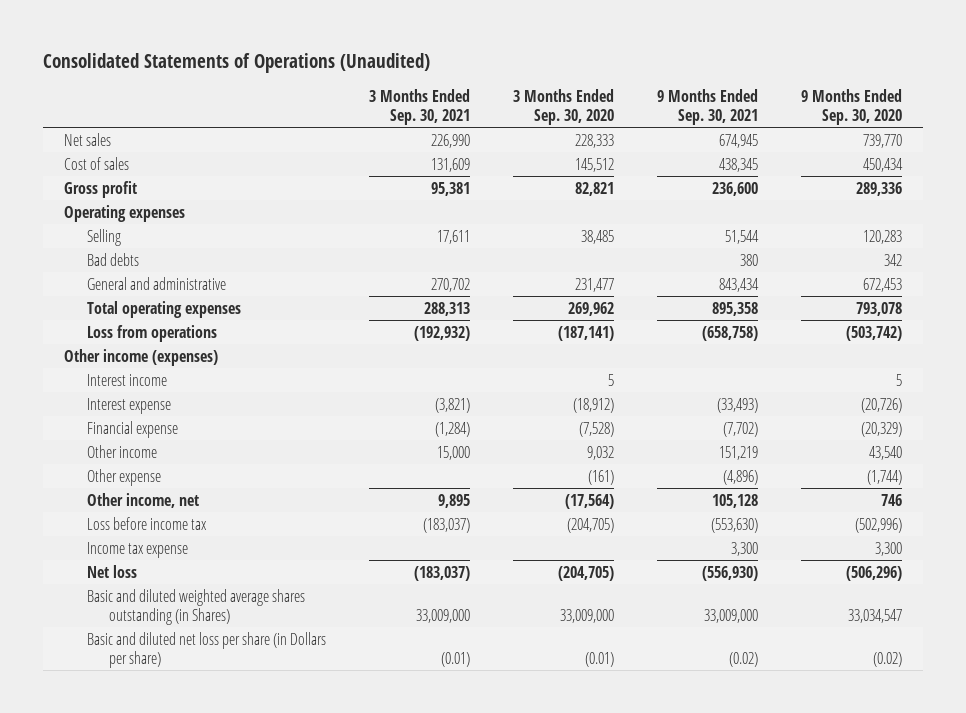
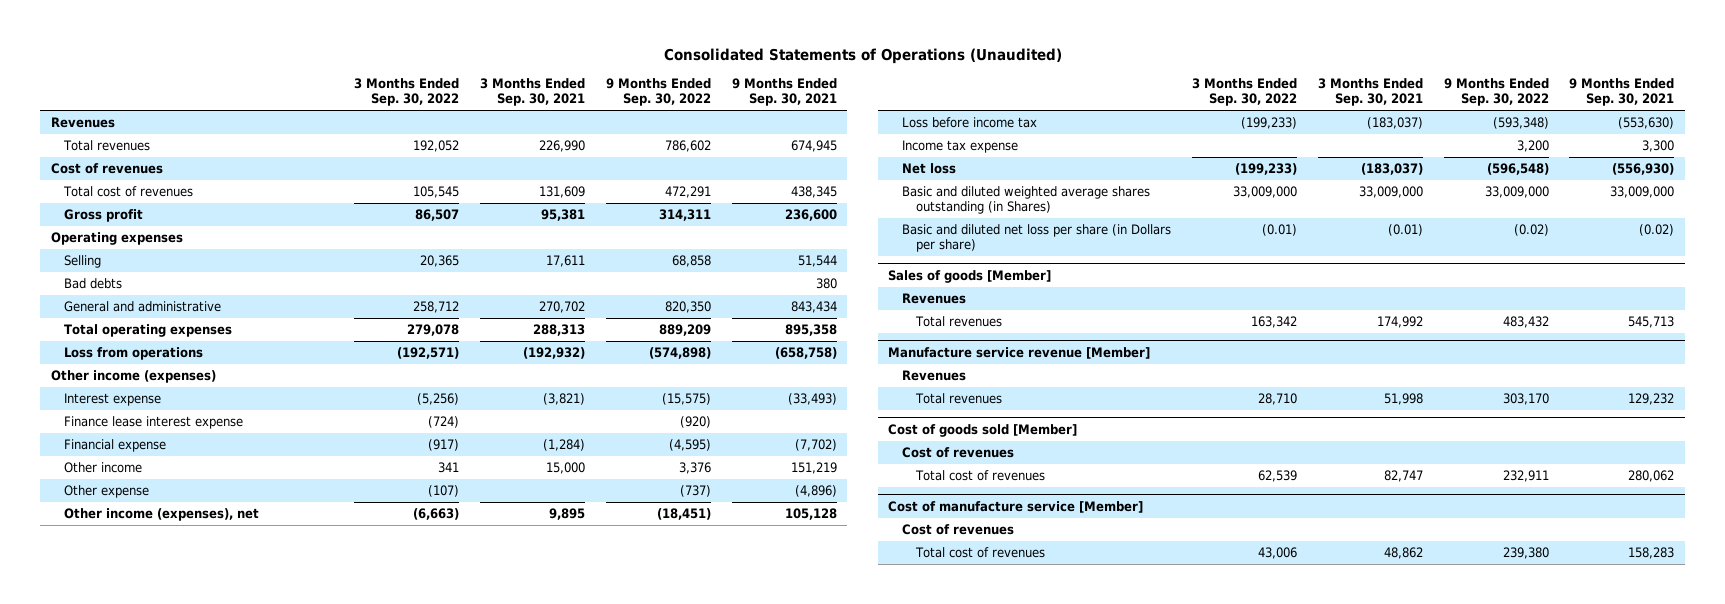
[512,89,614,125] 3 Months Ended Sep. 30, 2020 -> none
[800,89,902,125] 9 Months Ended Sep. 30, 2020 -> none
none -> [354,77,460,107] 3 Months Ended Sep. 30, 2022
none -> [605,77,711,107] 9 Months Ended Sep. 30, 2022
none -> [50,116,115,128] Revenues
[64,132,112,146] Net sales -> [63,139,151,151] Total revenues
none -> [50,162,163,174] Cost of revenues
[64,156,130,170] Cost of sales -> [63,185,194,197] Total cost of revenues
[86,373,167,386] Interest income -> none
none -> [64,415,244,429] Finance lease interest expense
[86,492,199,508] Other income, net -> [64,507,260,521] Other income (expenses), net
none -> [888,269,1052,283] Sales of goods [Member]
none -> [902,292,967,304] Revenues
none -> [914,315,1002,327] Total revenues
none -> [888,346,1151,359] Manufacture service revenue [Member]
none -> [902,369,967,381] Revenues
none -> [914,392,1002,404] Total revenues
none -> [888,423,1078,437] Cost of goods sold [Member]
none -> [902,446,1015,458] Cost of revenues
none -> [914,469,1045,481] Total cost of revenues
none -> [888,500,1144,513] Cost of manufacture service [Member]
none -> [902,523,1015,535] Cost of revenues
none -> [914,546,1045,558] Total cost of revenues

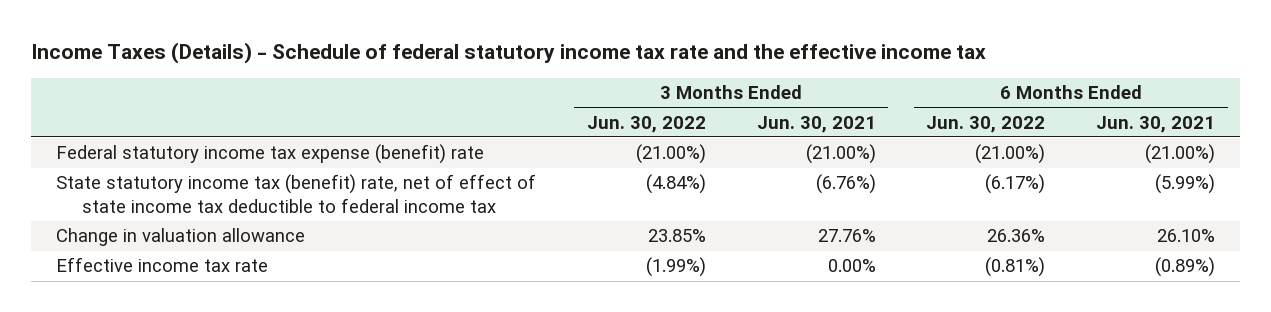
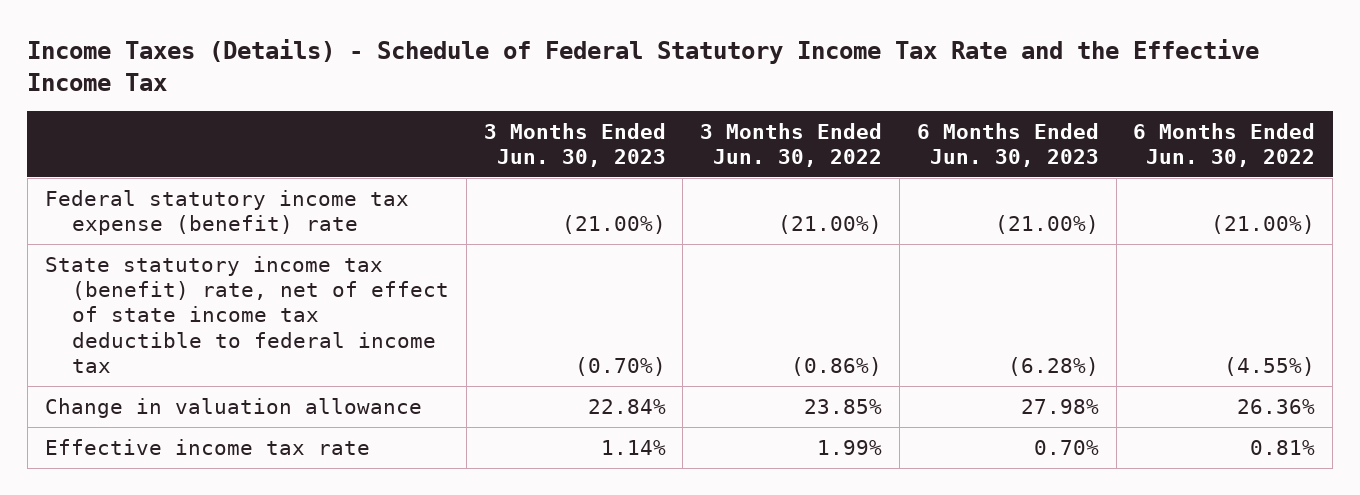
[30,42,986,65] Income Taxes (Details) - Schedule of federal statutory income tax rate and the effective income tax -> [27,38,1260,91] Income Taxes (Details) - Schedule of Federal Statutory Income Tax Rate and the Effective Income Tax
[756,115,876,133] Jun. 30, 2021 -> none
[1096,115,1216,133] Jun. 30, 2021 -> none
none -> [483,122,666,168] 3 Months Ended Jun. 30, 2023
none -> [916,122,1099,168] 6 Months Ended Jun. 30, 2023
[645,174,706,195] (4.84%) -> [791,357,883,377] (0.86%)
[985,174,1046,195] (6.17%) -> [1224,357,1316,377] (4.55%)
[645,257,706,278] (1.99%) -> [817,439,883,455] 1.99%
[985,257,1046,278] (0.81%) -> [1250,439,1316,455] 0.81%

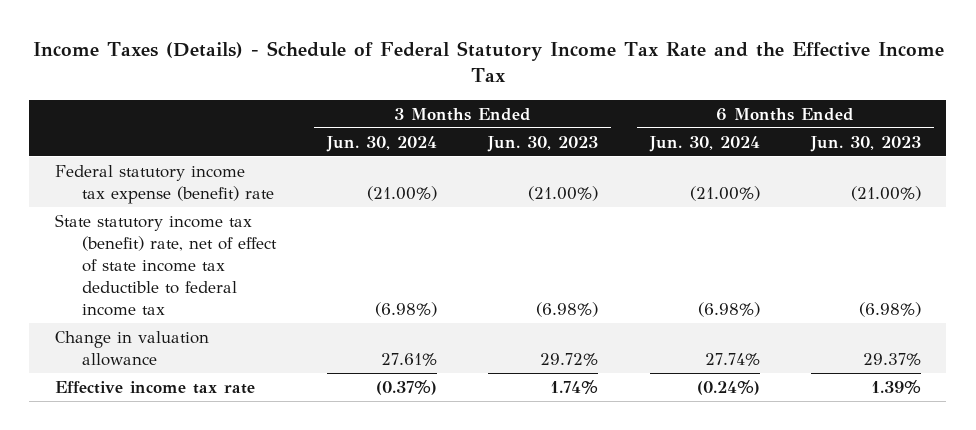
[700,122,883,168] 3 Months Ended Jun. 30, 2022 -> none
[1133,122,1316,168] 6 Months Ended Jun. 30, 2022 -> none
none -> [326,135,438,152] Jun. 30, 2024
none -> [648,135,760,152] Jun. 30, 2024
[574,357,666,377] (0.70%) -> [536,302,599,318] (6.98%)
[1007,357,1099,377] (6.28%) -> [858,302,921,318] (6.98%)
[587,398,666,414] 22.84% -> [540,353,599,367] 29.72%
[1020,398,1099,414] 27.98% -> [862,353,921,367] 29.37%
[600,439,666,455] 1.14% -> [550,380,599,395] 1.74%
[1033,439,1099,455] 0.70% -> [870,380,921,395] 1.39%

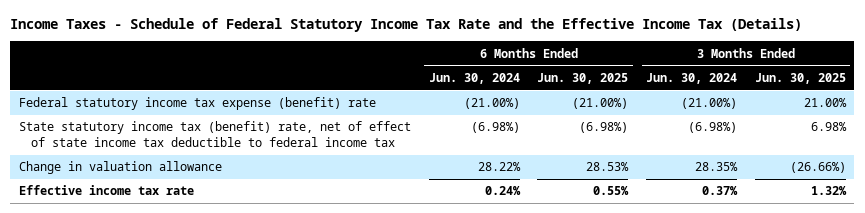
[32,40,944,83] Income Taxes (Details) - Schedule of Federal Statutory Income Tax Rate and the Effective Income Tax -> [10,18,803,33] Income Taxes - Schedule of Federal Statutory Income Tax Rate and the Effective Income Tax (Details)
[487,135,599,152] Jun. 30, 2023 -> none
[809,135,921,152] Jun. 30, 2023 -> none
none -> [537,73,629,85] Jun. 30, 2025
none -> [754,73,846,85] Jun. 30, 2025
[381,353,438,367] 27.61% -> [695,162,739,172] 28.35%
[704,353,760,367] 27.74% -> [477,162,521,172] 28.22%
[376,380,438,396] (0.37%) -> [702,186,739,196] 0.37%
[696,380,760,396] (0.24%) -> [484,186,521,196] 0.24%

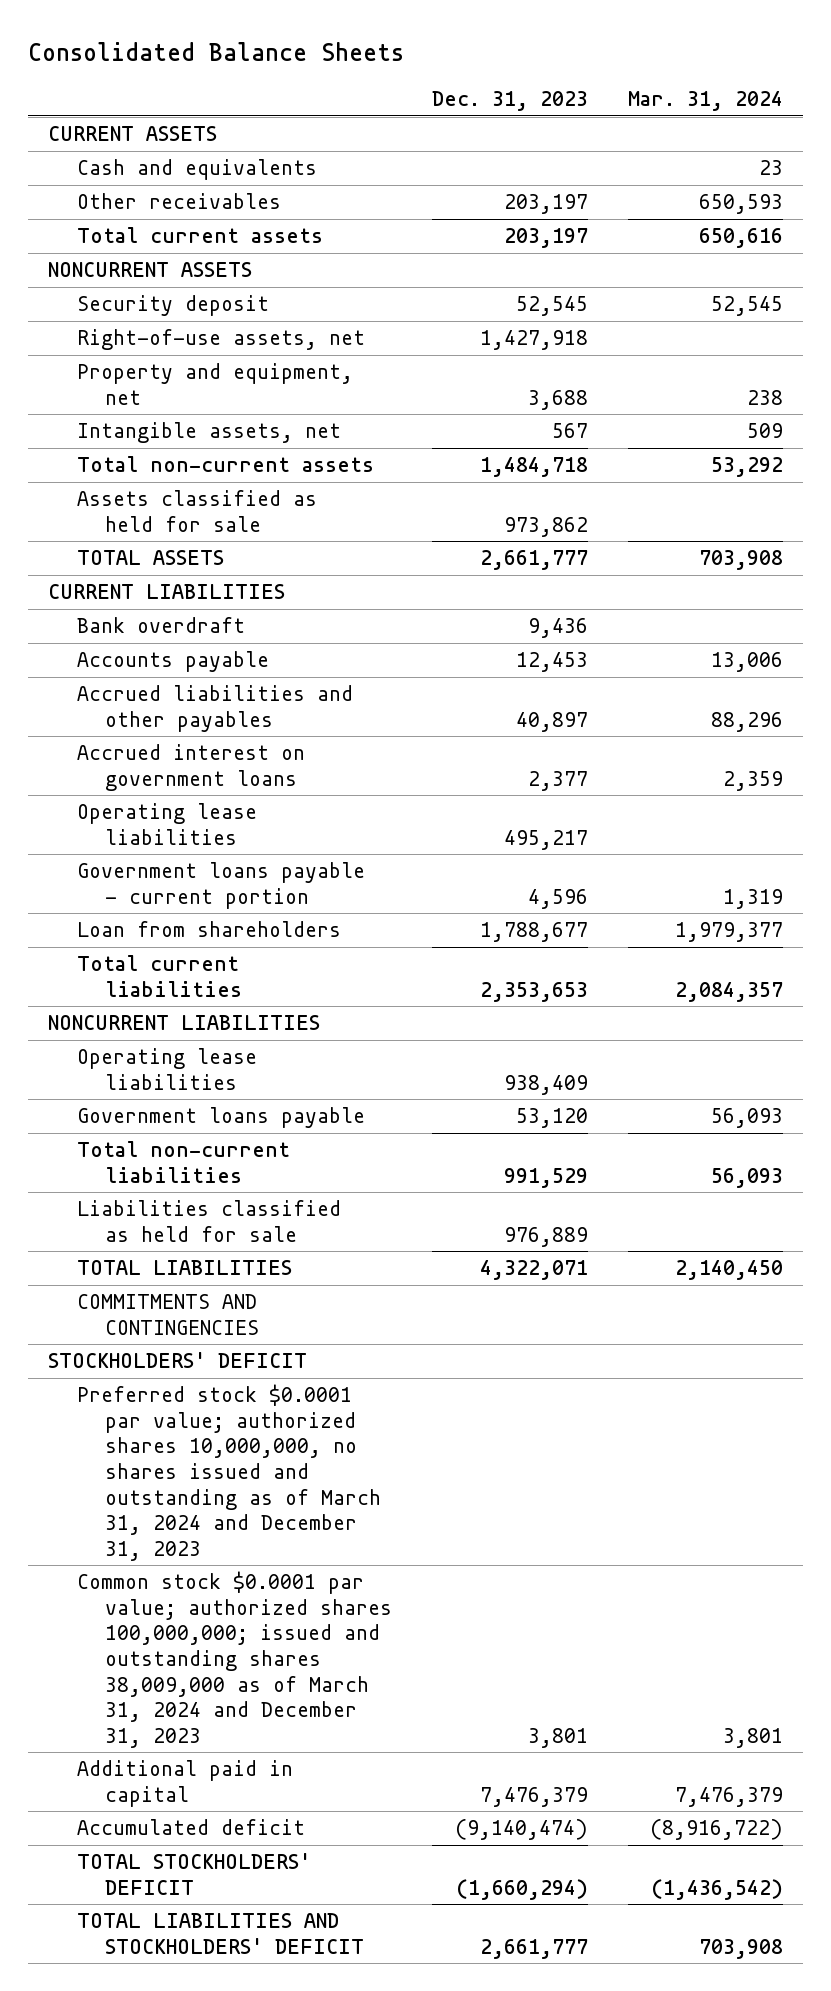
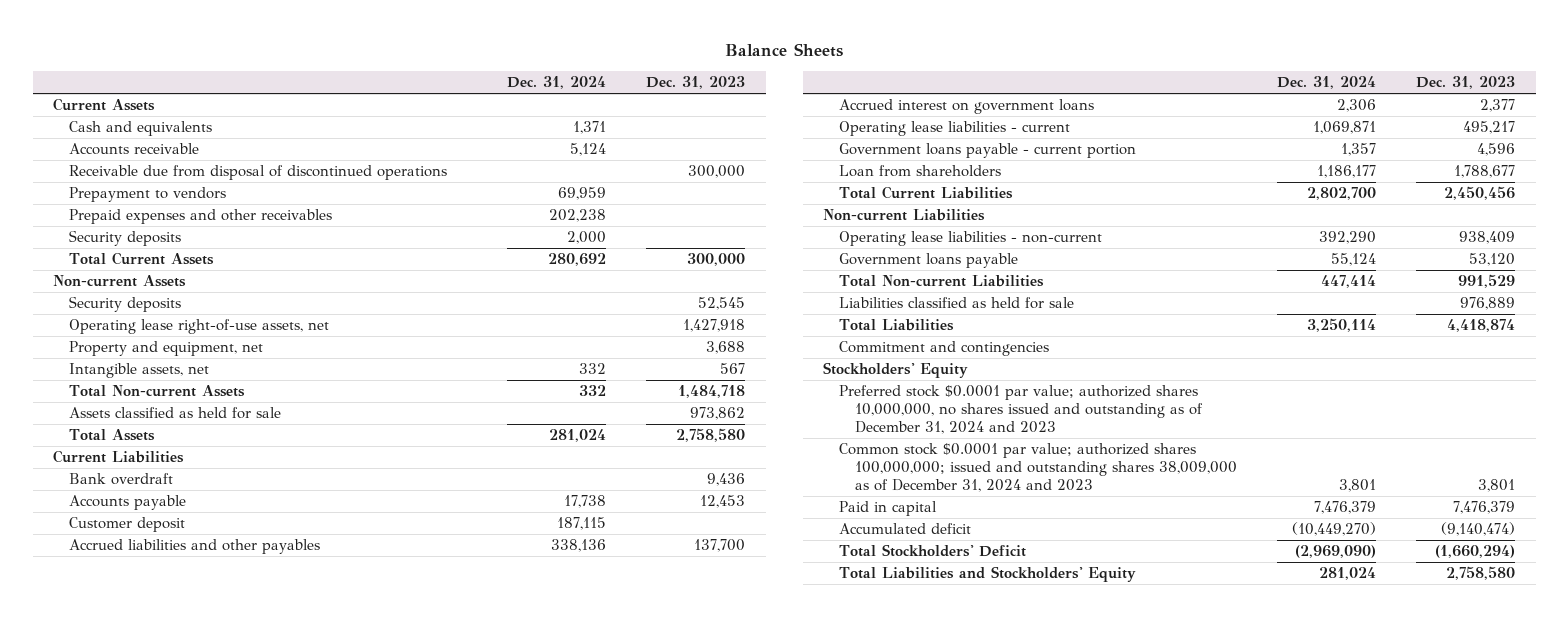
[28,42,405,62] Consolidated Balance Sheets -> [725,42,844,57] Balance Sheets
[627,91,783,112] Mar. 31, 2024 -> none
none -> [506,76,606,90] Dec. 31, 2024
[48,126,218,142] CURRENT ASSETS -> [52,98,155,112] Current Assets
[76,193,281,210] Other receivables -> none
none -> [68,143,199,156] Accounts receivable
none -> [68,165,447,181] Receivable due from disposal of discontinued operations
none -> [68,187,226,203] Prepayment to vendors
none -> [68,209,332,225] Prepaid expenses and other receivables
none -> [68,230,181,247] Security deposits
[76,227,323,244] Total current assets -> [68,252,214,266] Total Current Assets
[503,228,588,249] 203,197 -> [687,253,746,267] 300,000
[48,262,253,278] NONCURRENT ASSETS -> [52,275,186,288] Non-current Assets
[76,295,269,317] Security deposit -> [68,296,181,313] Security deposits
[76,329,365,351] Right-of-use assets, net -> [68,319,329,335] Operating lease right-of-use assets, net
[76,456,374,473] Total non-current assets -> [68,385,245,398] Total Non-current Assets
[76,550,224,566] TOTAL ASSETS -> [68,429,155,442] Total Assets
[479,550,588,571] 2,661,777 -> [676,428,746,443] 2,758,580
[48,584,286,600] CURRENT LIABILITIES -> [52,450,184,464] Current Liabilities
none -> [68,517,185,533] Customer deposit
[515,711,588,732] 40,897 -> [694,539,746,553] 137,700
[76,803,257,845] Operating lease liabilities -> [838,121,1070,137] Operating lease liabilities - current
[76,955,242,997] Total current liabilities -> [838,186,1013,200] Total Current Liabilities
[479,981,588,1002] 2,353,653 -> [1444,186,1516,201] 2,450,456
[48,1015,321,1031] NONCURRENT LIABILITIES -> [823,209,986,222] Non-current Liabilities
[76,1048,257,1090] Operating lease liabilities -> [838,231,1102,247] Operating lease liabilities - non-current
[76,1141,290,1183] Total non-current liabilities -> [838,275,1044,288] Total Non-current Liabilities
[76,1260,292,1276] TOTAL LIABILITIES -> [838,319,954,332] Total Liabilities
[479,1260,588,1281] 4,322,071 -> [1447,319,1516,333] 4,418,874
[76,1294,259,1335] COMMITMENTS AND CONTINGENCIES -> [838,341,1049,357] Commitment and contingencies
[48,1352,308,1369] STOCKHOLDERS' DEFICIT -> [823,362,969,379] Stockholders' Equity
[76,1384,381,1562] Preferred stock $0.0001 par value; authorized shares 10,000,000, no shares issued and outstanding as of March 31, 2024 and December 31, 2023 -> [838,385,1203,435] Preferred stock $0.0001 par value; authorized shares 10,000,000, no shares issued and outstanding as of December 31, 2024 and 2023
[76,1571,392,1749] Common stock $0.0001 par value; authorized shares 100,000,000; issued and outstanding shares 38,009,000 as of March 31, 2024 and December 31, 2023 -> [838,443,1237,493] Common stock $0.0001 par value; authorized shares 100,000,000; issued and outstanding shares 38,009,000 as of December 31, 2024 and 2023
[76,1760,293,1807] Additional paid in capital -> [838,501,937,517] Paid in capital
[76,1853,311,1895] TOTAL STOCKHOLDERS' DEFICIT -> [838,544,1026,558] Total Stockholders' Deficit
[76,1913,364,1954] TOTAL LIABILITIES AND STOCKHOLDERS' DEFICIT -> [838,566,1136,583] Total Liabilities and Stockholders' Equity
[479,1938,588,1959] 2,661,777 -> [1446,566,1516,581] 2,758,580

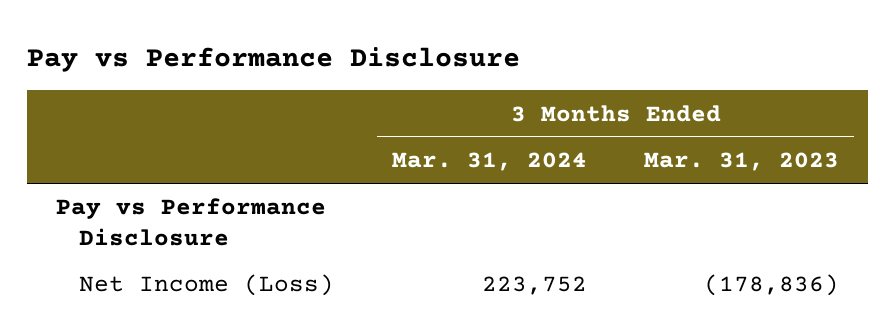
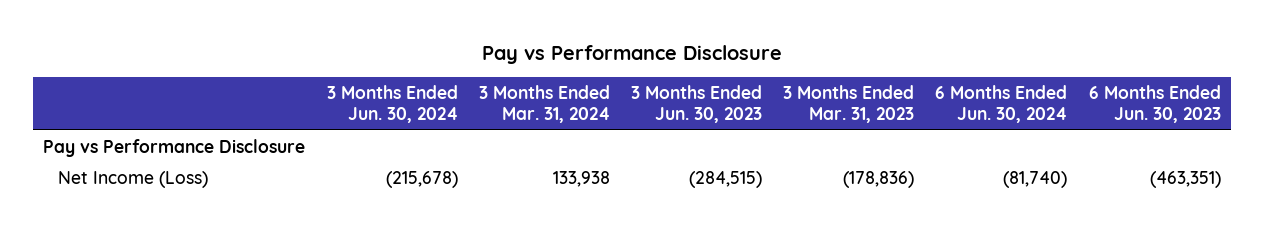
none -> [326,85,458,124] 3 Months Ended Jun. 30, 2024
none -> [630,85,762,124] 3 Months Ended Jun. 30, 2023
none -> [935,85,1068,124] 6 Months Ended Jun. 30, 2024
none -> [1088,85,1221,124] 6 Months Ended Jun. 30, 2023
[481,276,587,296] 223,752 -> [552,170,610,187] 133,938

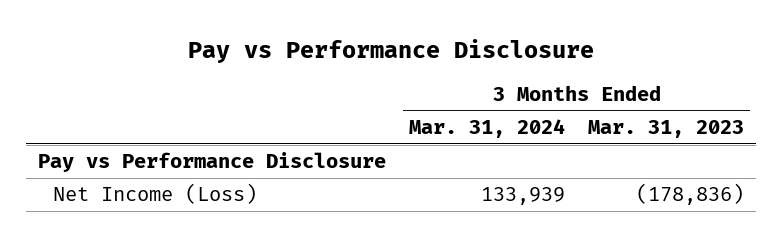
[326,85,458,124] 3 Months Ended Jun. 30, 2024 -> none
[630,85,762,124] 3 Months Ended Jun. 30, 2023 -> none
[935,85,1068,124] 6 Months Ended Jun. 30, 2024 -> none
[1088,85,1221,124] 6 Months Ended Jun. 30, 2023 -> none
[552,170,610,187] 133,938 -> [481,187,566,206] 133,939

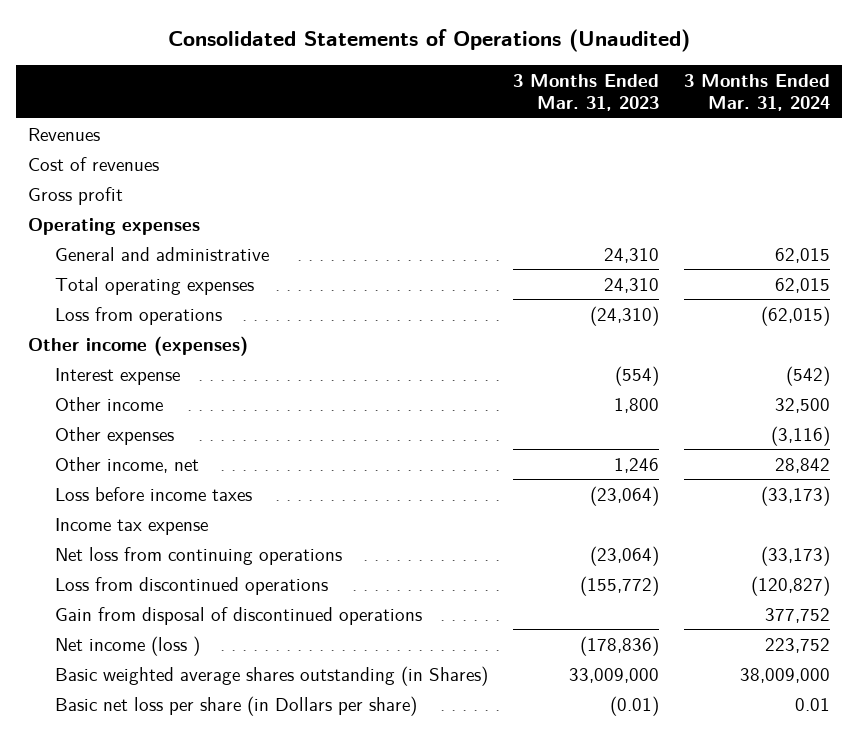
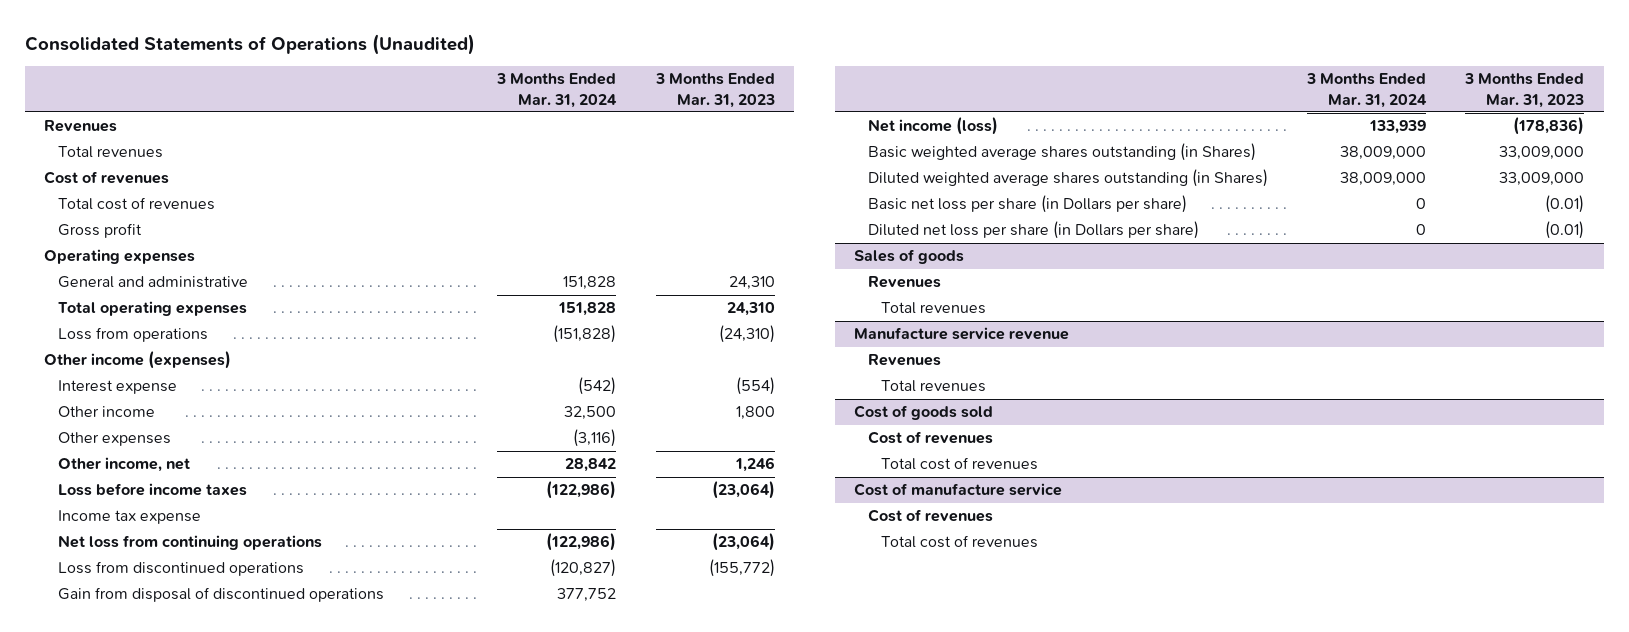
none -> [57,146,163,159] Total revenues
none -> [57,197,215,211] Total cost of revenues
[774,247,830,263] 62,015 -> [563,276,617,291] 151,828
[774,277,830,293] 62,015 -> [558,302,617,317] 151,828
[760,305,830,326] (62,015) -> [553,325,617,344] (151,828)
[760,485,830,506] (33,173) -> [546,481,617,500] (122,986)
[760,545,830,566] (33,173) -> [546,533,617,552] (122,986)
[54,635,200,656] Net income (loss ) -> [867,117,998,136] Net income (loss)
[764,637,830,653] 223,752 -> [1369,120,1427,135] 133,939
none -> [867,169,1268,188] Diluted weighted average shares outstanding (in Shares)
[794,697,830,711] 0.01 -> [1416,198,1427,210] 0
none -> [867,221,1199,240] Diluted net loss per share (in Dollars per share)
none -> [854,249,965,265] Sales of goods
none -> [867,276,941,289] Revenues
none -> [881,302,987,315] Total revenues
none -> [854,327,1070,341] Manufacture service revenue
none -> [867,354,941,367] Revenues
none -> [881,380,987,393] Total revenues
none -> [854,405,994,421] Cost of goods sold
none -> [867,431,993,445] Cost of revenues
none -> [881,457,1039,471] Total cost of revenues
none -> [854,483,1063,497] Cost of manufacture service
none -> [867,509,993,523] Cost of revenues
none -> [881,535,1039,549] Total cost of revenues

